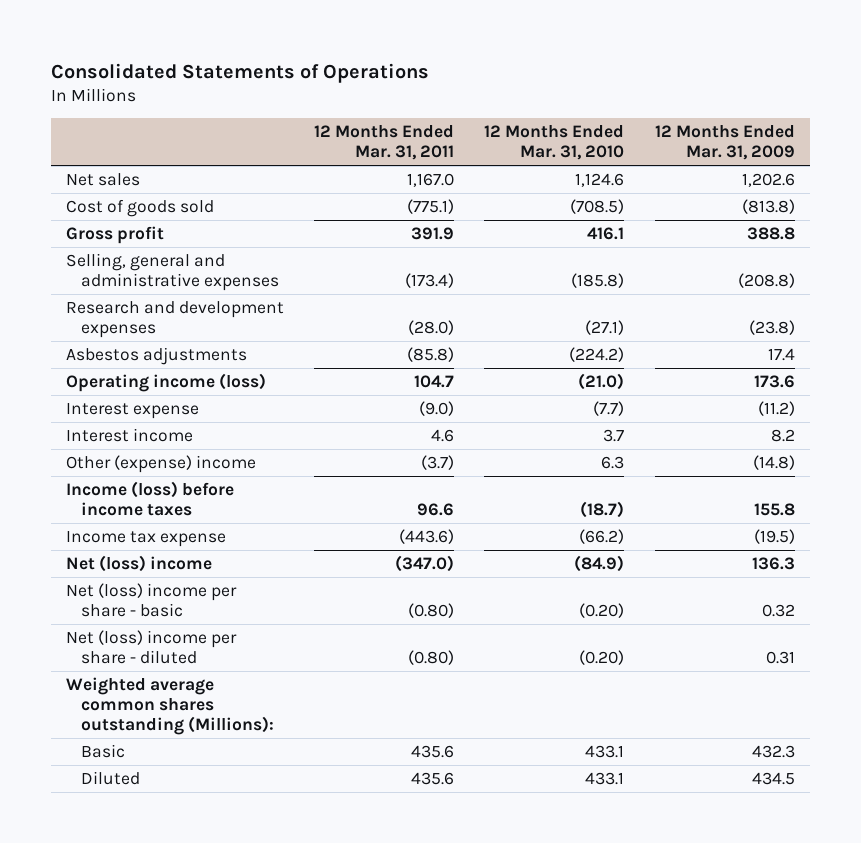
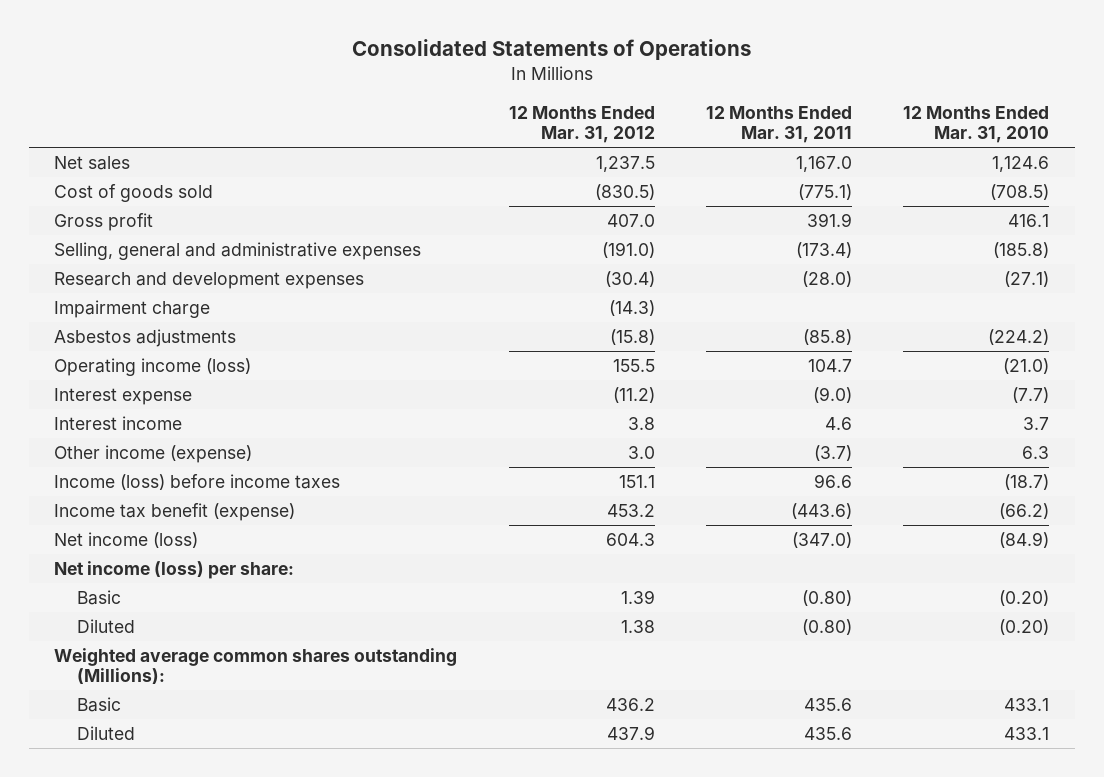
[654,125,795,161] 12 Months Ended Mar. 31, 2009 -> none
none -> [508,105,655,144] 12 Months Ended Mar. 31, 2012
none -> [54,299,211,318] Impairment charge
[65,454,256,473] Other (expense) income -> [54,444,253,463] Other income (expense)
[65,530,226,547] Income tax expense -> [54,502,296,521] Income tax benefit (expense)
[65,554,212,572] Net (loss) income -> [54,531,199,548] Net income (loss)
none -> [54,560,295,579] Net income (loss) per share:
[65,582,237,617] Net (loss) income per share - basic -> [77,589,122,605] Basic
[65,629,237,664] Net (loss) income per share - diluted -> [77,618,136,633] Diluted

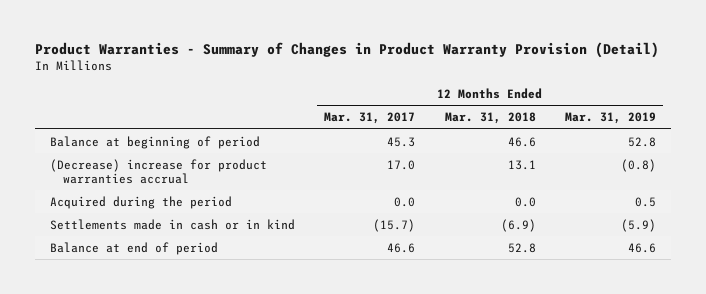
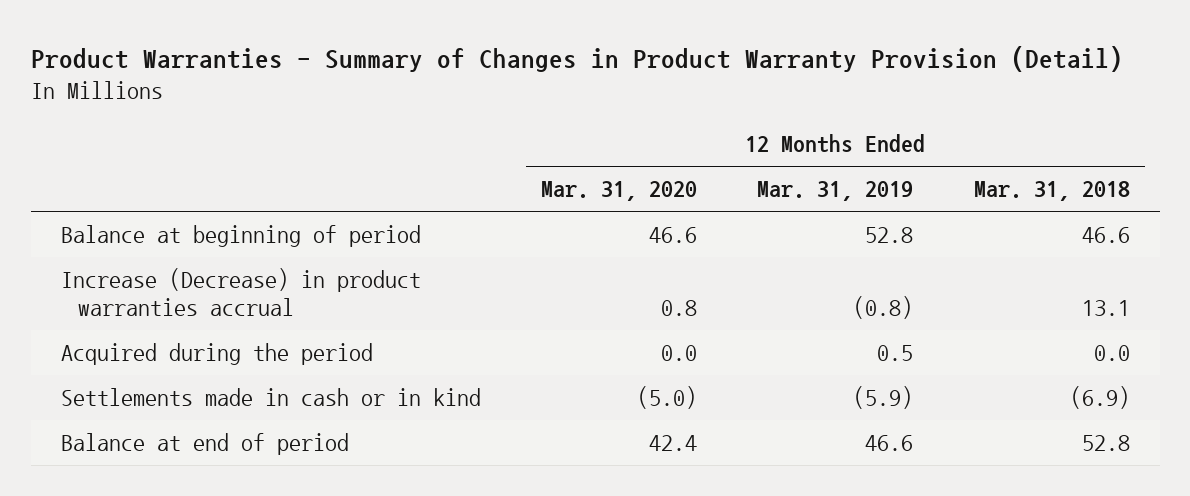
[324,112,416,125] Mar. 31, 2017 -> none
none -> [541,181,698,202] Mar. 31, 2020
[49,158,267,184] (Decrease) increase for product warranties accrual -> [60,267,421,317] Increase (Decrease) in product warranties accrual

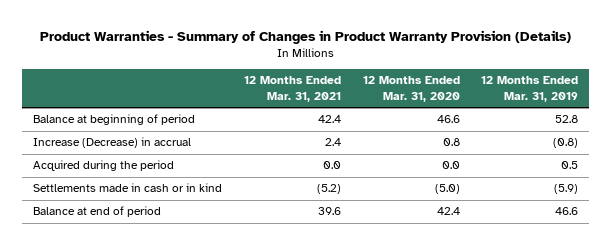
[30,45,1123,72] Product Warranties - Summary of Changes in Product Warranty Provision (Detail) -> [39,29,571,44] Product Warranties - Summary of Changes in Product Warranty Provision (Details)
[973,181,1130,202] Mar. 31, 2018 -> none
none -> [243,76,341,102] 12 Months Ended Mar. 31, 2021
[60,267,421,317] Increase (Decrease) in product warranties accrual -> [33,137,192,149] Increase (Decrease) in accrual

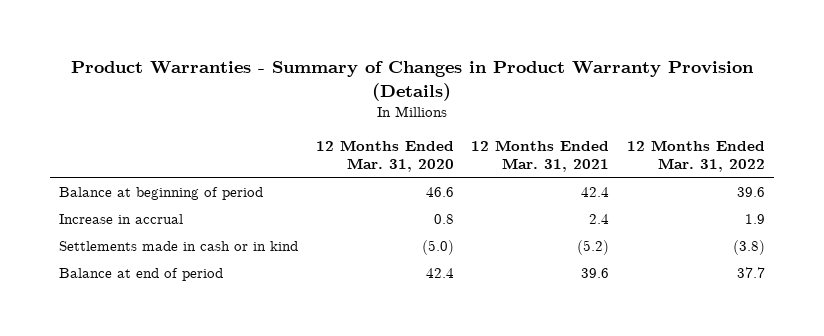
[481,76,579,102] 12 Months Ended Mar. 31, 2019 -> none
none -> [627,139,766,173] 12 Months Ended Mar. 31, 2022
[33,160,175,172] Acquired during the period -> none
[33,137,192,149] Increase (Decrease) in accrual -> [58,213,183,224] Increase in accrual

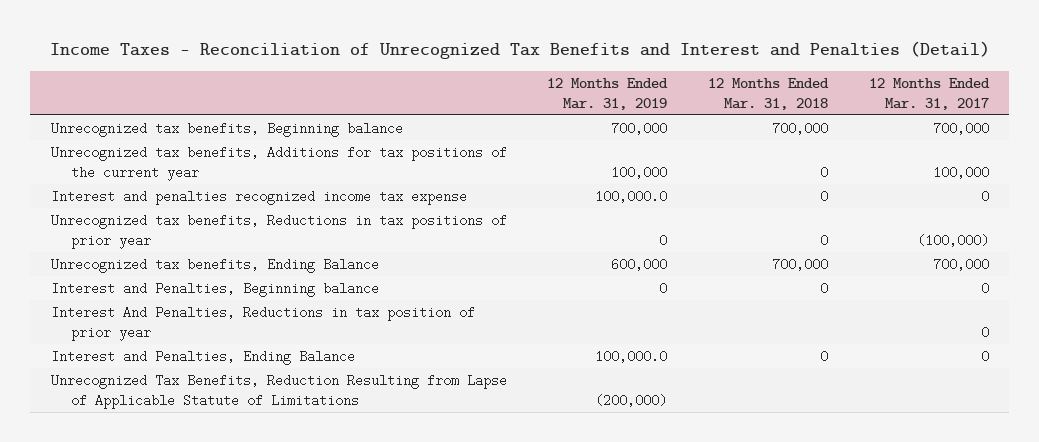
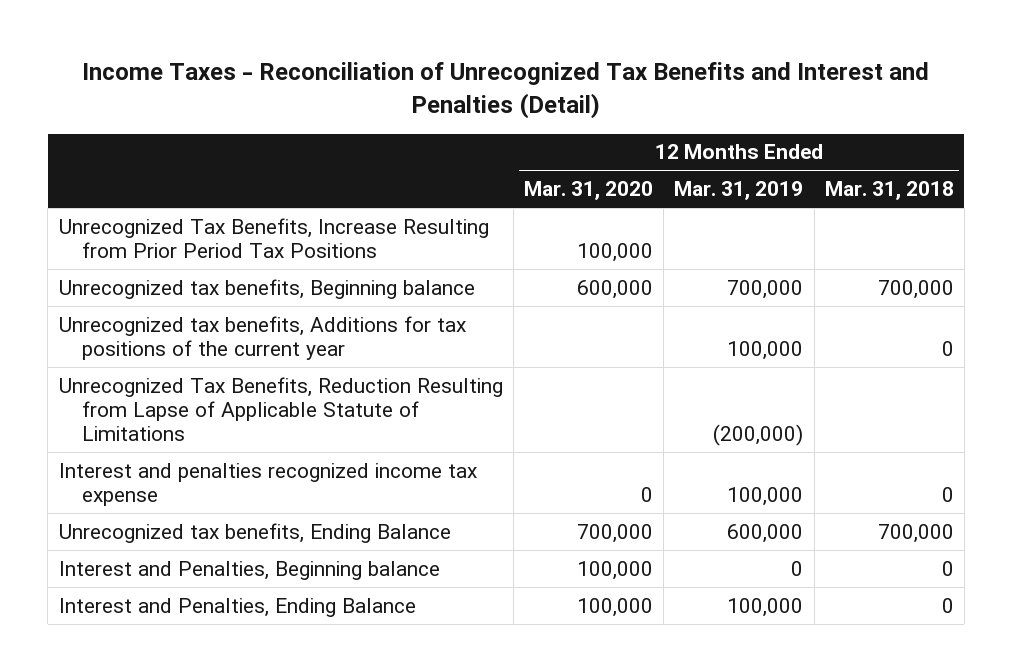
[868,77,990,110] 12 Months Ended Mar. 31, 2017 -> none
none -> [523,181,653,201] Mar. 31, 2020
none -> [58,217,489,258] Unrecognized Tax Benefits, Increase Resulting from Prior Period Tax Positions
[50,213,507,249] Unrecognized tax benefits, Reductions in tax positions of prior year -> none
[50,373,507,409] Unrecognized Tax Benefits, Reduction Resulting from Lapse of Applicable Statute of Limitations -> [58,376,503,442] Unrecognized Tax Benefits, Reduction Resulting from Lapse of Applicable Statute of Limitations
[595,189,668,203] 100,000.0 -> [727,486,804,506] 100,000
[50,305,475,341] Interest And Penalties, Reductions in tax position of prior year -> none
[595,349,668,363] 100,000.0 -> [727,597,804,617] 100,000

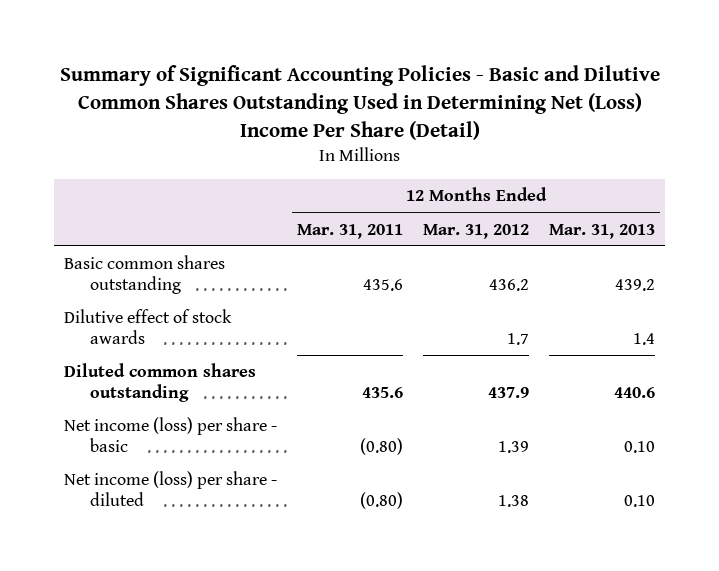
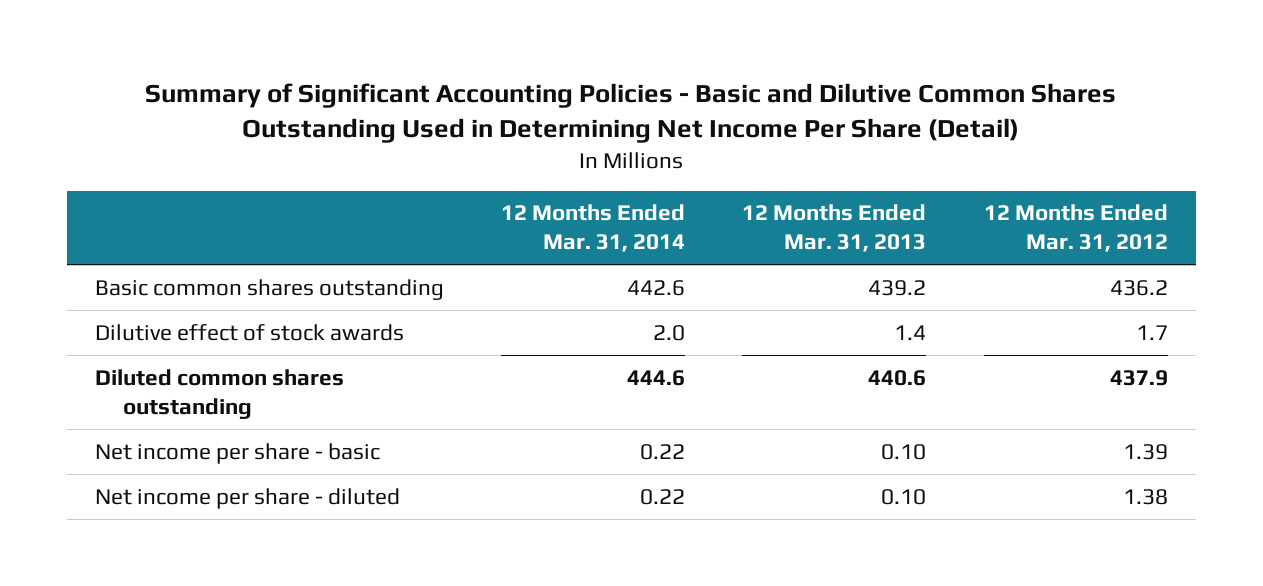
[59,65,660,140] Summary of Significant Accounting Policies - Basic and Dilutive Common Shares Outstanding Used in Determining Net (Loss) Income Per Share (Detail) -> [145,82,1117,144] Summary of Significant Accounting Policies - Basic and Dilutive Common Shares Outstanding Used in Determining Net Income Per Share (Detail)
[297,223,404,239] Mar. 31, 2011 -> none
none -> [501,204,686,253] 12 Months Ended Mar. 31, 2014
[63,417,277,453] Net income (loss) per share - basic -> [95,442,381,464] Net income per share - basic
[63,471,277,507] Net income (loss) per share - diluted -> [95,487,401,509] Net income per share - diluted

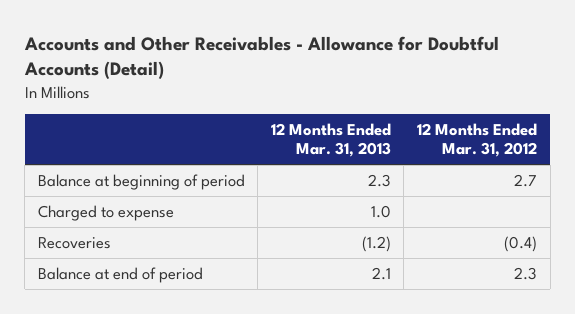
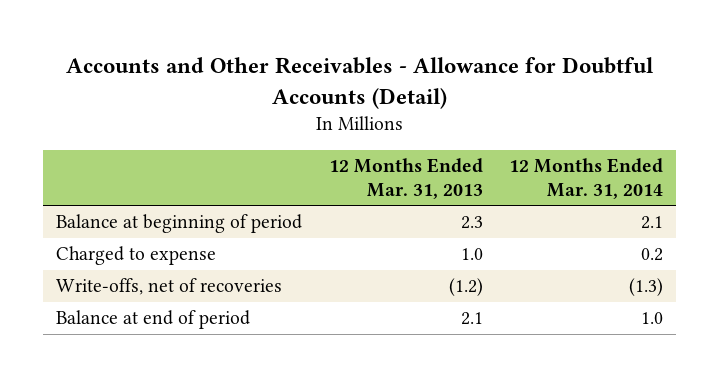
[416,122,537,158] 12 Months Ended Mar. 31, 2012 -> none
none -> [509,158,664,200] 12 Months Ended Mar. 31, 2014
[37,236,111,249] Recoveries -> none
none -> [56,278,283,296] Write-offs, net of recoveries

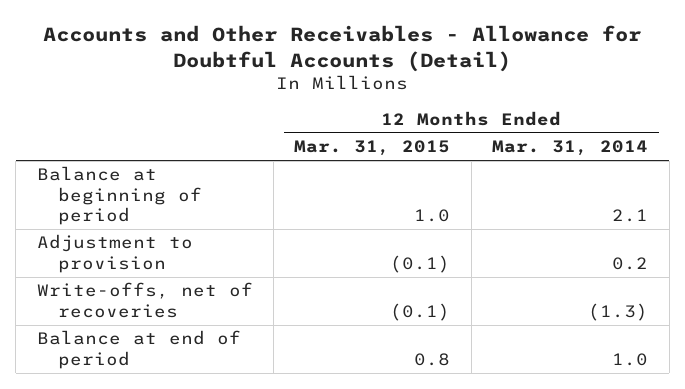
[328,158,483,200] 12 Months Ended Mar. 31, 2013 -> none
none -> [294,140,451,157] Mar. 31, 2015
[56,246,217,266] Charged to expense -> [36,234,193,273] Adjustment to provision

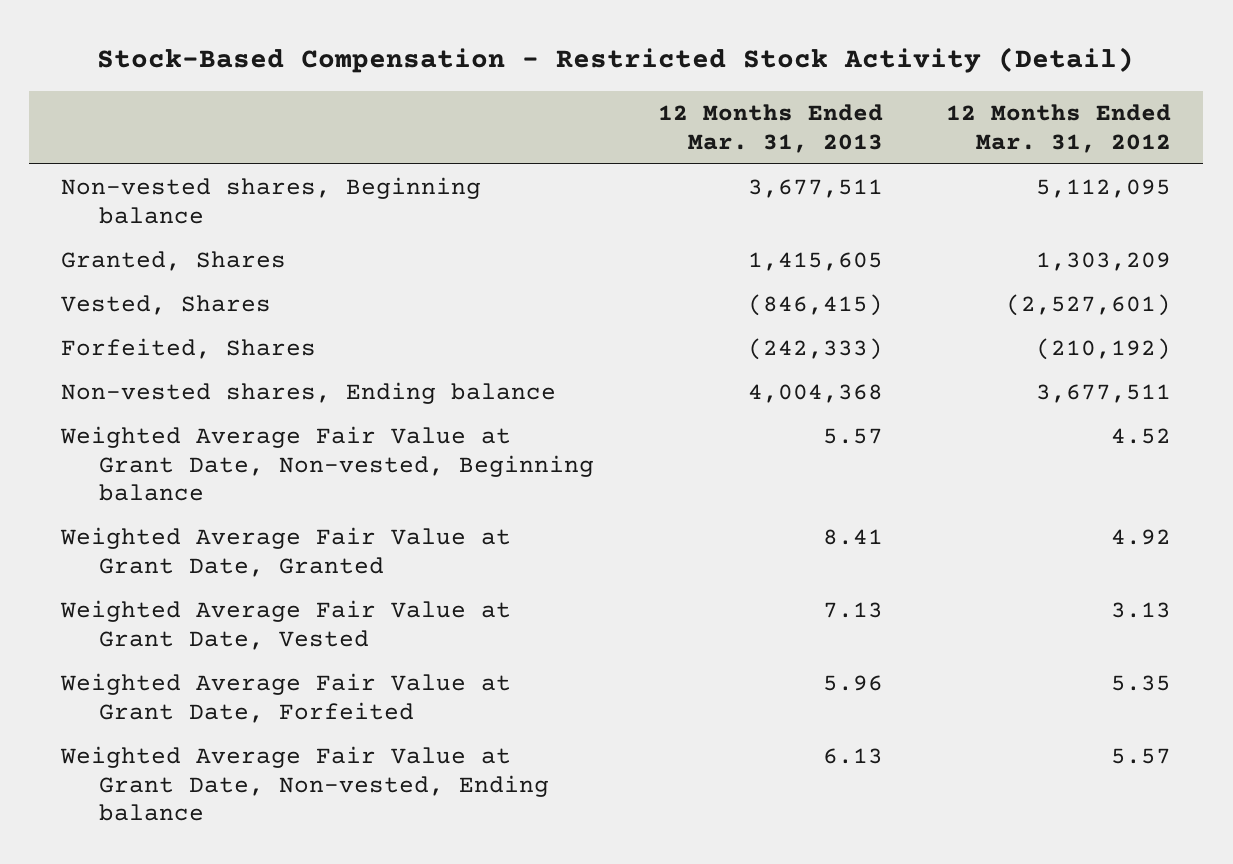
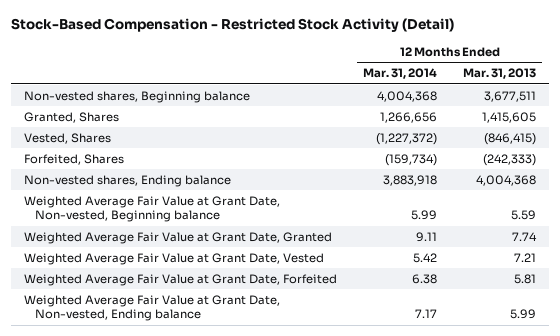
[946,104,1172,154] 12 Months Ended Mar. 31, 2012 -> none
none -> [363,68,438,80] Mar. 31, 2014
[822,427,883,444] 5.57 -> [511,210,537,221] 5.59
[822,528,883,545] 8.41 -> [512,231,538,241] 7.74
[822,601,883,618] 7.13 -> [514,252,537,262] 7.21
[822,674,883,691] 5.96 -> [514,273,537,284] 5.81
[822,747,883,764] 6.13 -> [510,309,537,320] 5.99

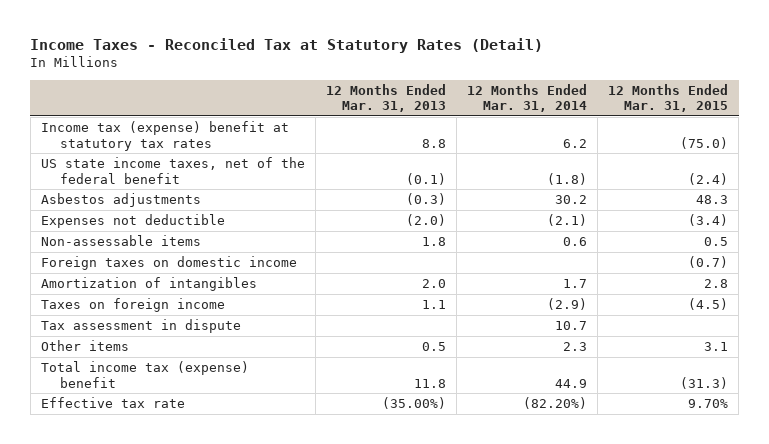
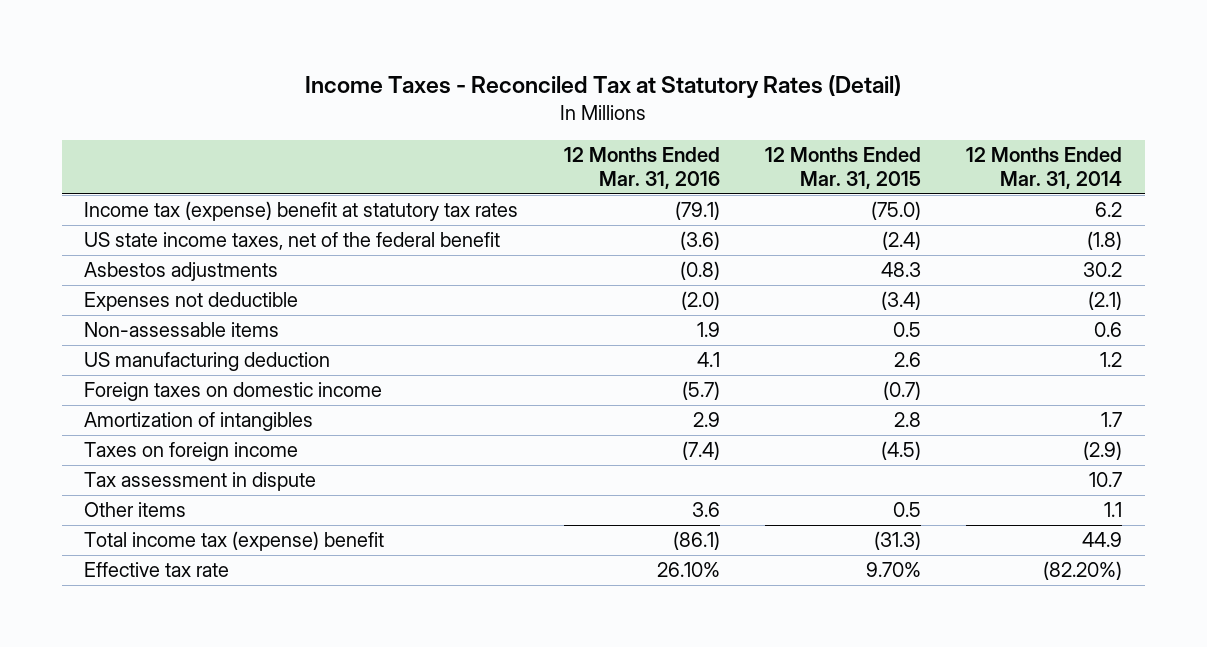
[325,83,446,113] 12 Months Ended Mar. 31, 2013 -> none
none -> [563,147,720,190] 12 Months Ended Mar. 31, 2016
none -> [84,352,331,372] US manufacturing deduction
[563,341,588,351] 2.3 -> [1104,502,1123,518] 1.1
[704,341,729,351] 3.1 -> [893,502,922,518] 0.5

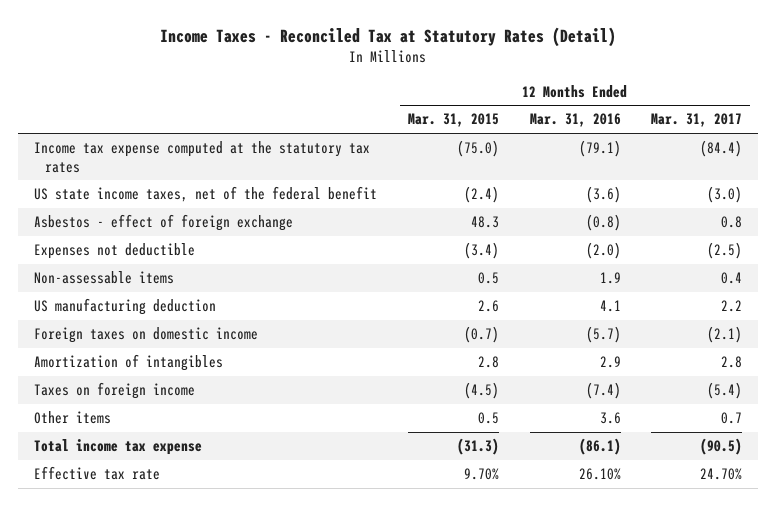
[966,147,1123,190] 12 Months Ended Mar. 31, 2014 -> none
none -> [651,113,743,128] Mar. 31, 2017
[84,201,519,222] Income tax (expense) benefit at statutory tax rates -> [33,141,370,173] Income tax expense computed at the statutory tax rates
[84,262,279,282] Asbestos adjustments -> [33,214,293,232] Asbestos - effect of foreign exchange
[84,472,317,492] Tax assessment in dispute -> none
[84,531,385,552] Total income tax (expense) benefit -> [33,439,202,456] Total income tax expense

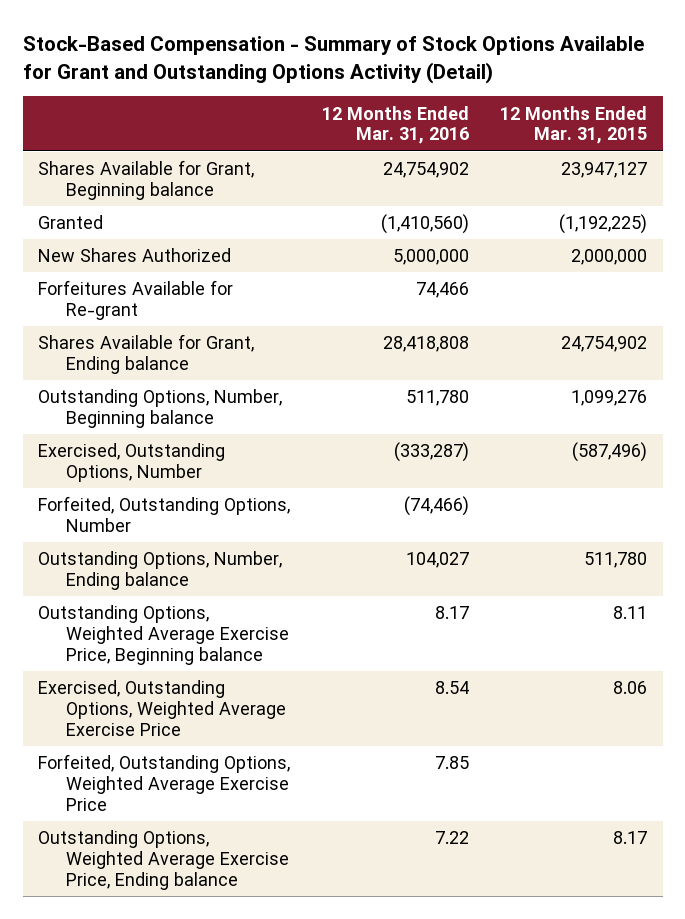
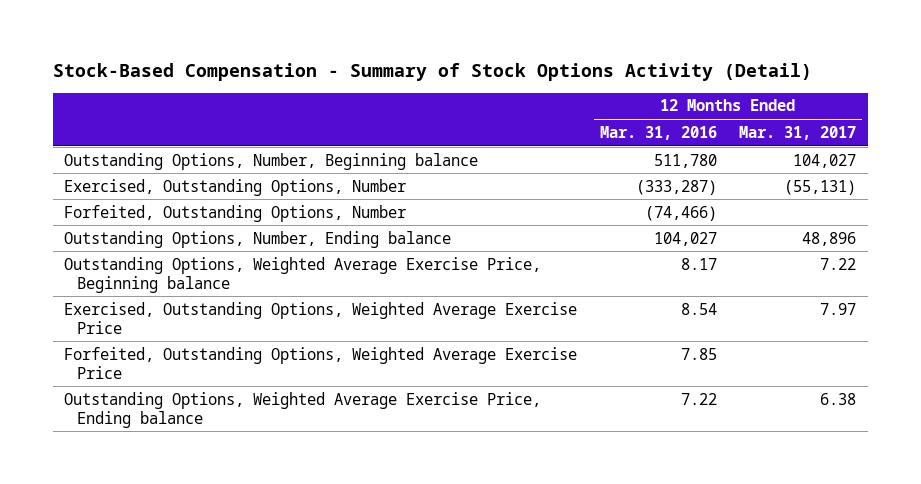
[22,35,644,84] Stock-Based Compensation - Summary of Stock Options Available for Grant and Outstanding Options Activity (Detail) -> [52,63,812,82] Stock-Based Compensation - Summary of Stock Options Activity (Detail)
[499,105,647,145] 12 Months Ended Mar. 31, 2015 -> none
none -> [739,125,857,140] Mar. 31, 2017
[38,160,255,200] Shares Available for Grant, Beginning balance -> none
[38,215,104,230] Granted -> none
[38,248,232,263] New Shares Authorized -> none
[38,280,234,320] Forfeitures Available for Re-grant -> none
[38,334,255,374] Shares Available for Grant, Ending balance -> none

